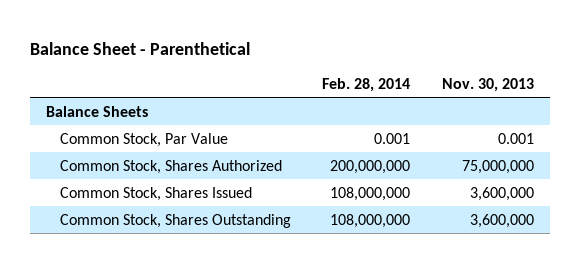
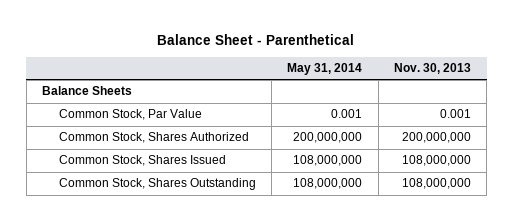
[322,77,411,92] Feb. 28, 2014 -> none
none -> [287,62,363,75] May 31, 2014
[461,159,534,174] 75,000,000 -> [401,132,471,144] 200,000,000
[469,186,534,201] 3,600,000 -> [401,155,471,167] 108,000,000
[469,213,534,228] 3,600,000 -> [401,178,471,190] 108,000,000

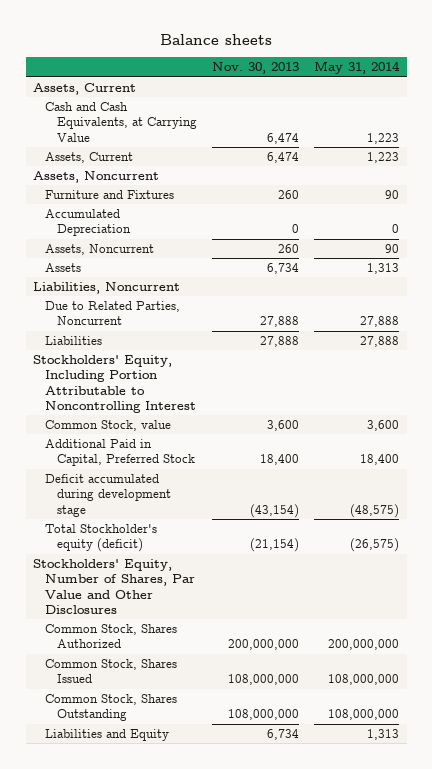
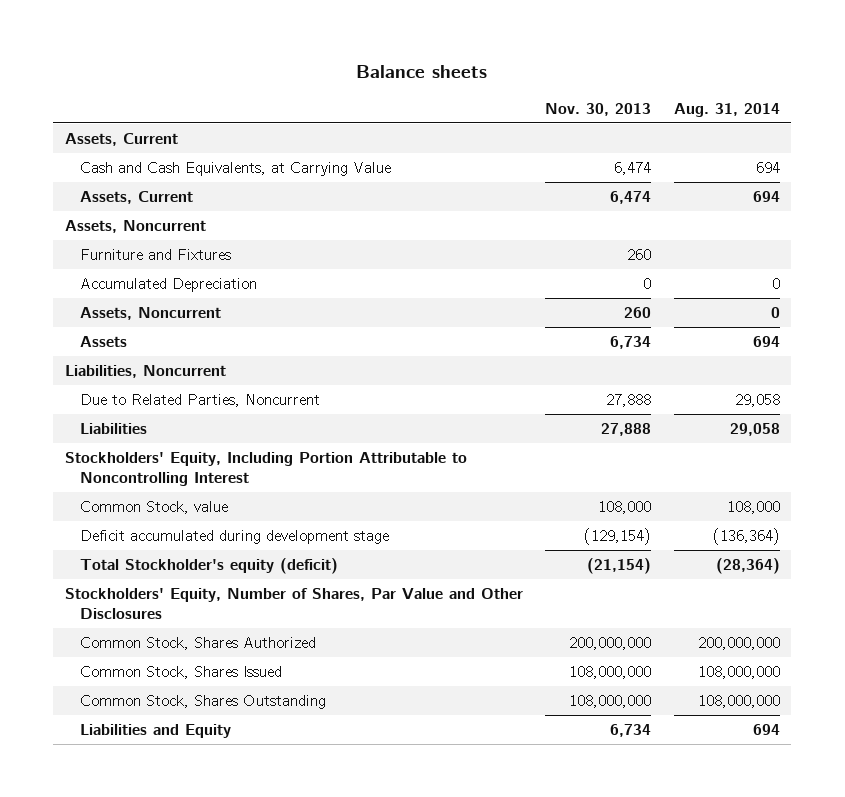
[314,61,401,75] May 31, 2014 -> none
none -> [674,102,781,117] Aug. 31, 2014
[44,438,195,467] Additional Paid in Capital, Preferred Stock -> none
[266,419,299,431] 3,600 -> [598,500,652,514] 108,000
[249,503,299,518] (43,154) -> [584,527,652,545] (129,154)

